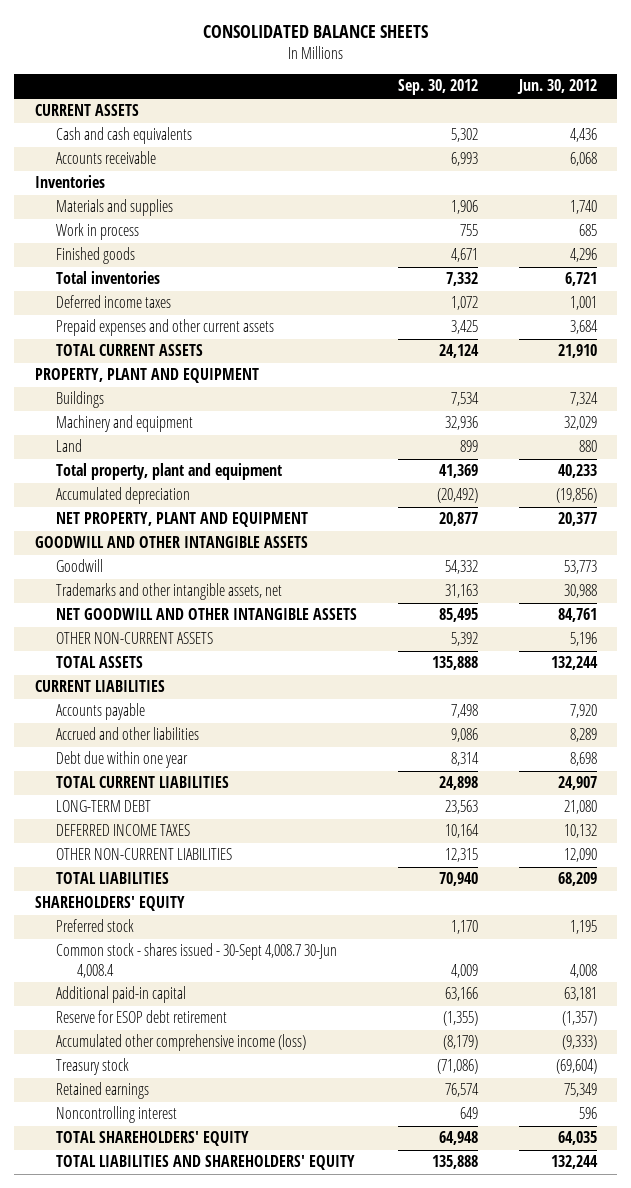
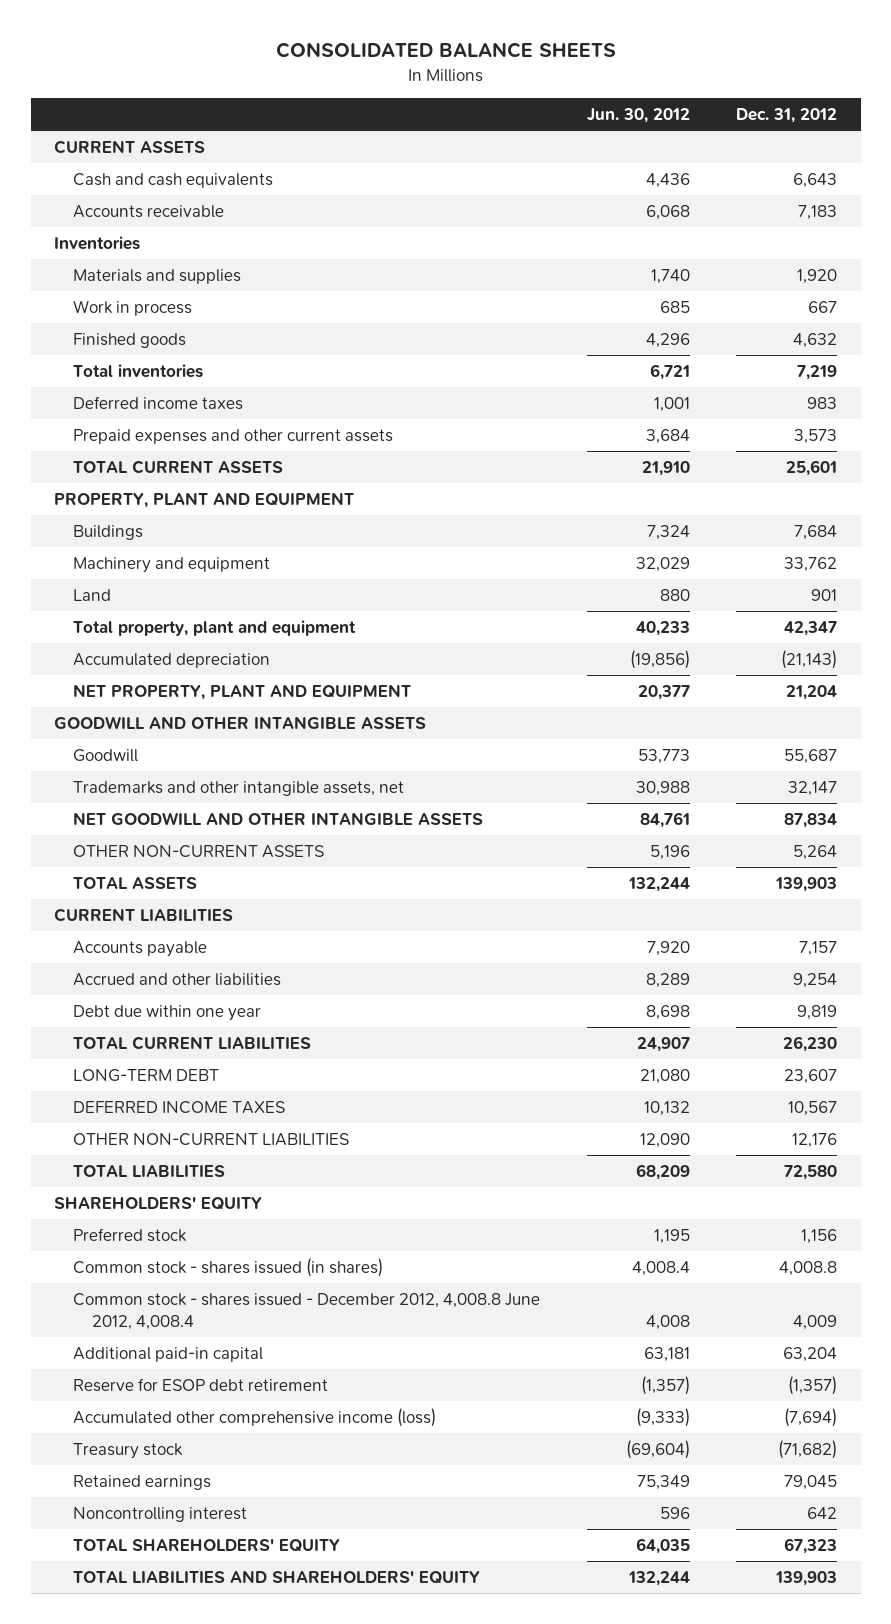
[397,79,478,96] Sep. 30, 2012 -> none
none -> [736,107,838,123] Dec. 31, 2012
none -> [72,1258,383,1278] Common stock - shares issued (in shares)
[55,943,337,978] Common stock - shares issued - 30-Sept 4,008.7 30-Jun 4,008.4 -> [72,1293,540,1330] Common stock - shares issued - December 2012, 4,008.8 June 2012, 4,008.4

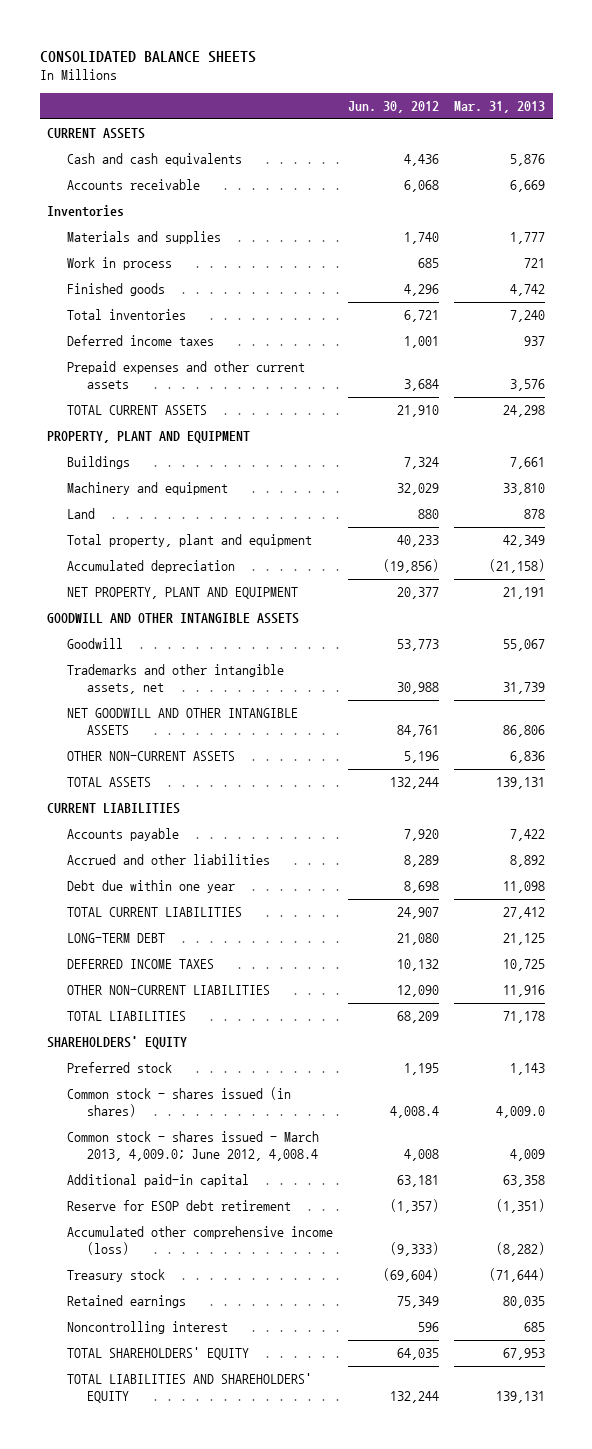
[736,107,838,123] Dec. 31, 2012 -> none
none -> [454,100,546,113] Mar. 31, 2013
[72,1293,540,1330] Common stock - shares issued - December 2012, 4,008.8 June 2012, 4,008.4 -> [67,1131,320,1161] Common stock - shares issued - March 2013, 4,009.0; June 2012, 4,008.4

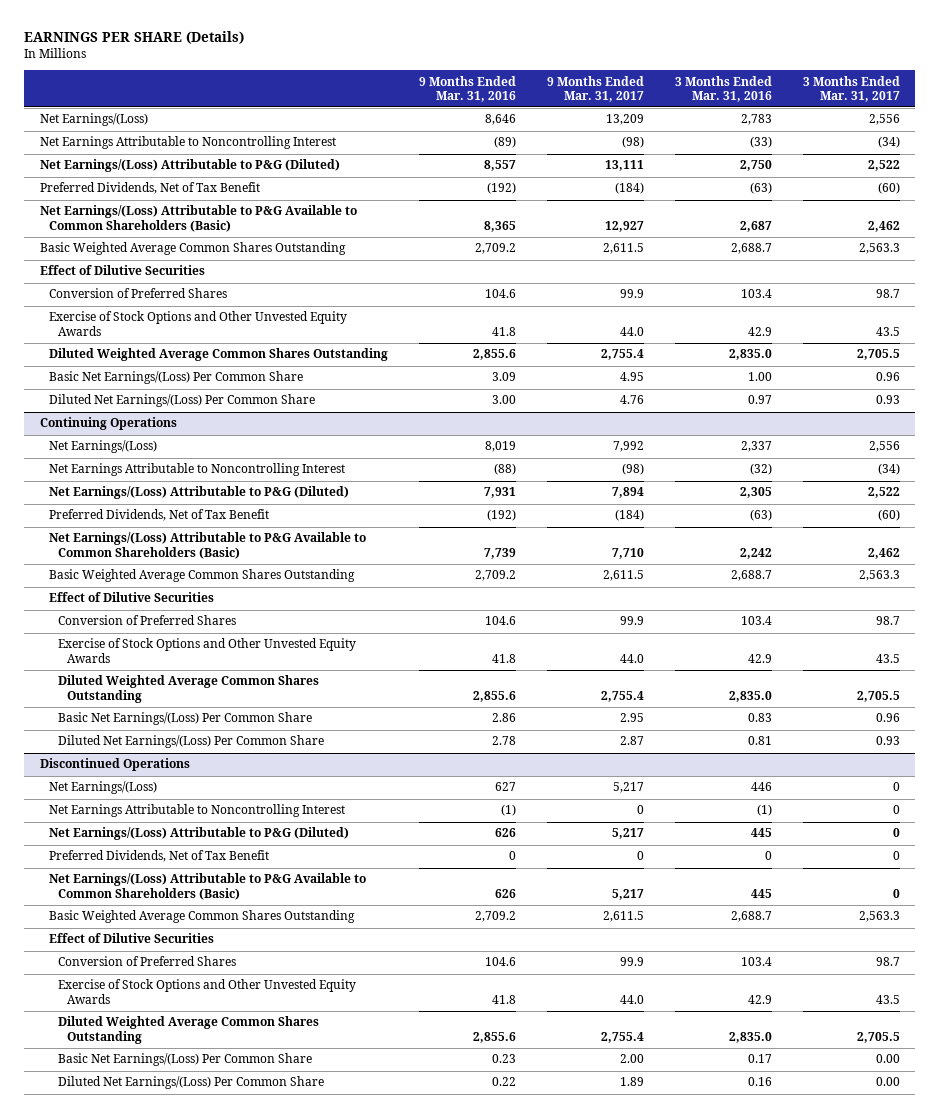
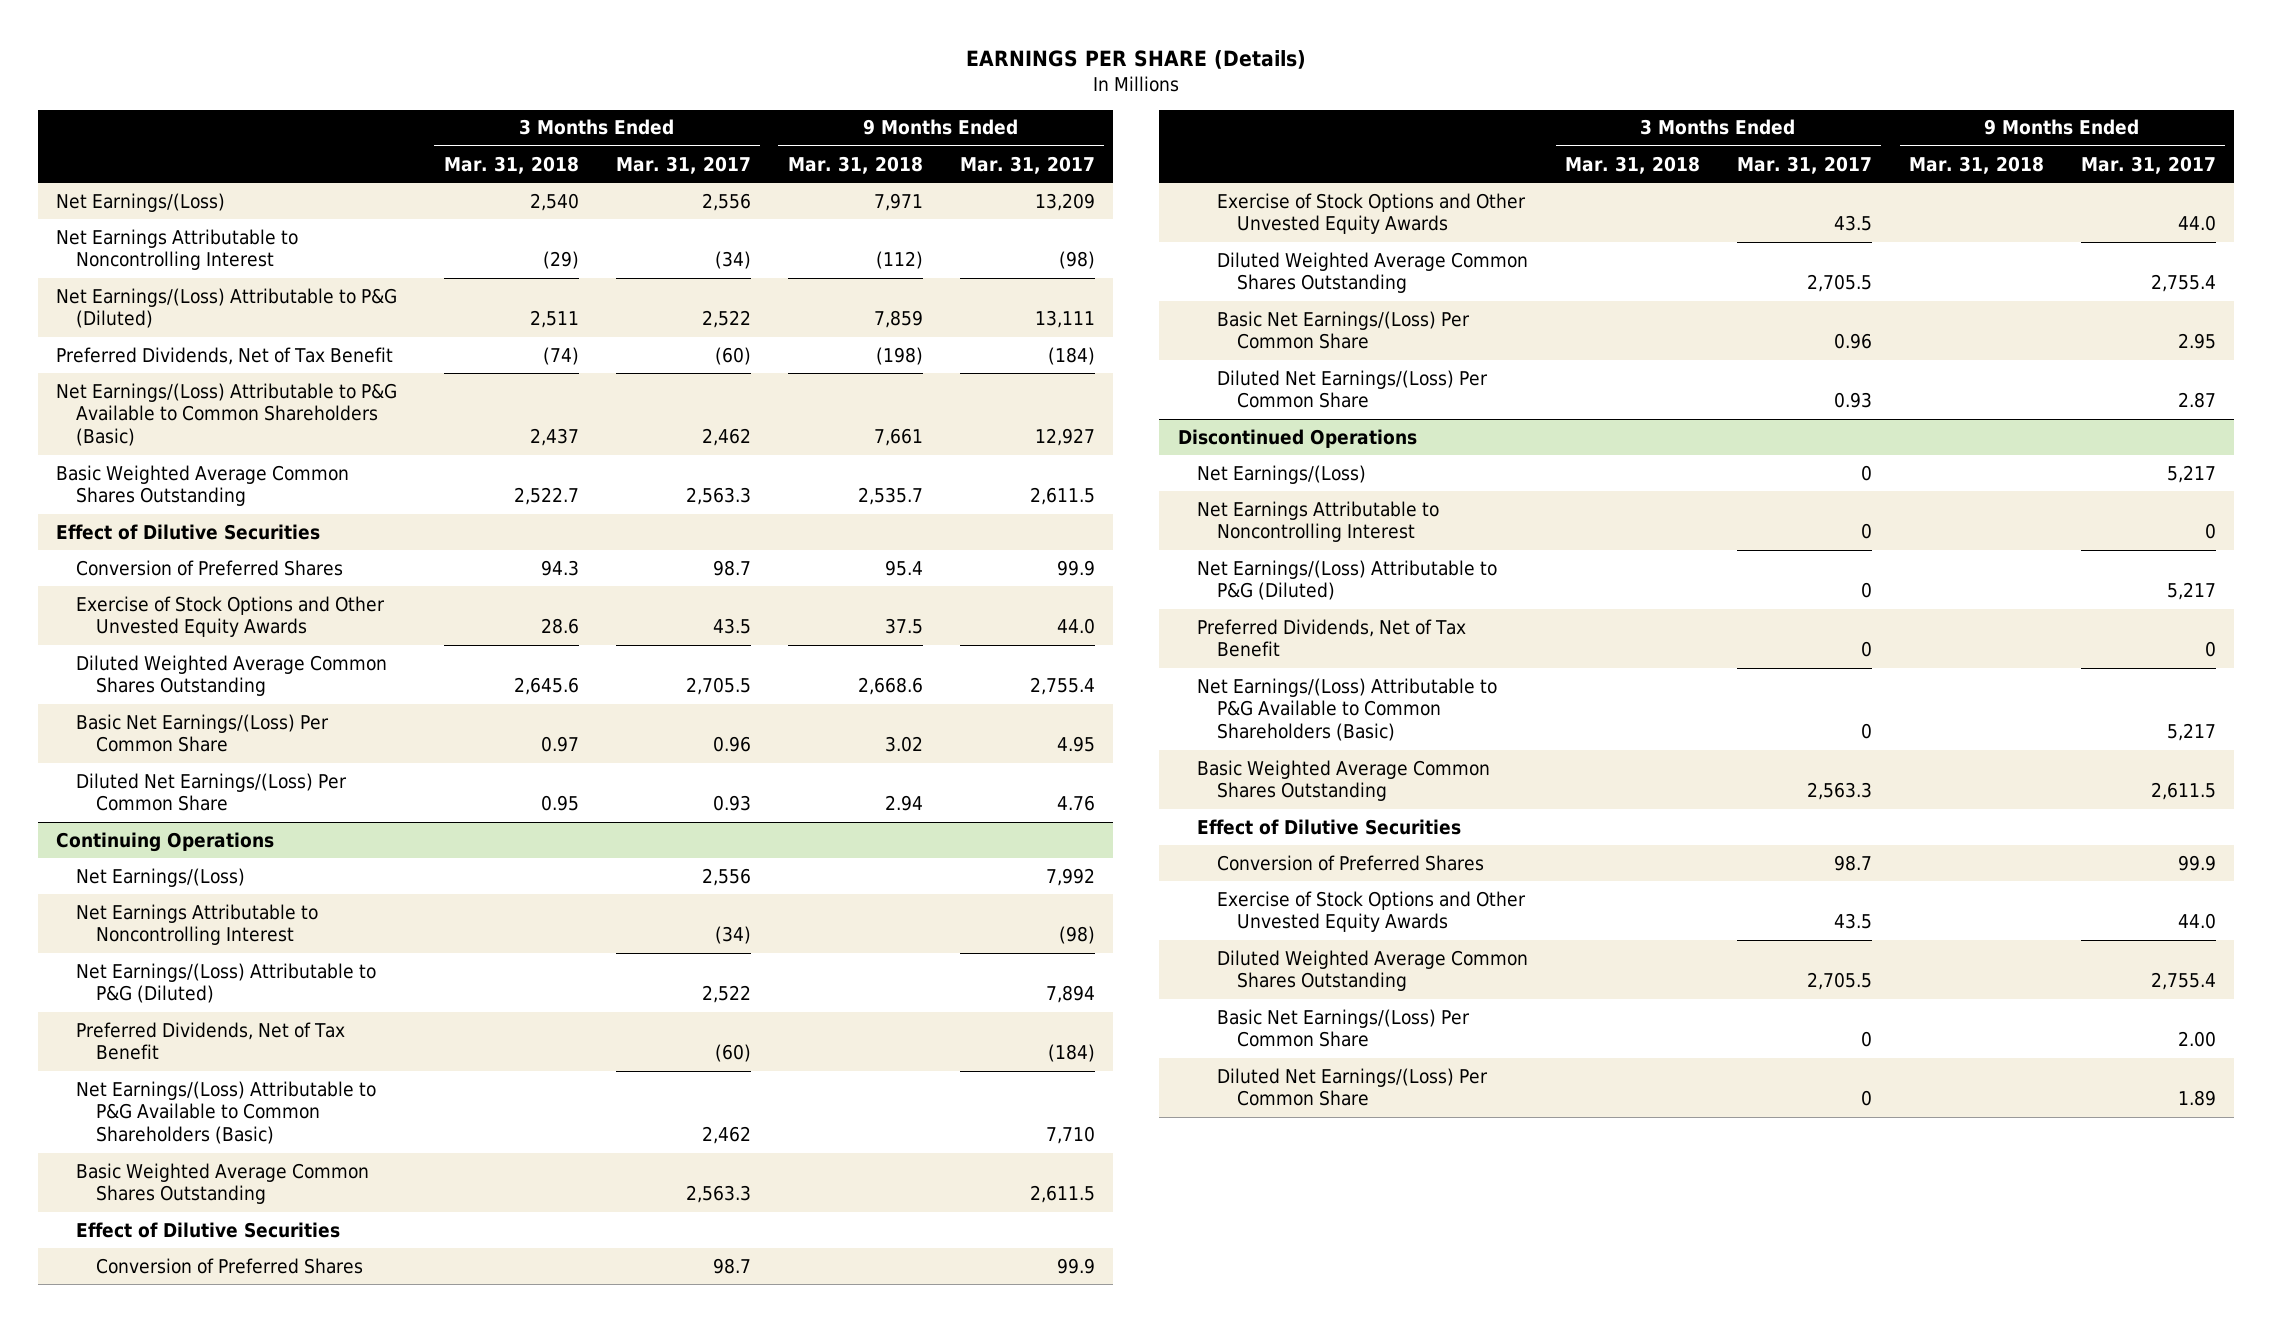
[418,75,516,102] 9 Months Ended Mar. 31, 2016 -> none
[674,75,772,102] 3 Months Ended Mar. 31, 2016 -> none
none -> [443,155,579,174] Mar. 31, 2018
none -> [787,155,923,174] Mar. 31, 2018
[875,1054,900,1064] 0.00 -> [1860,1031,1872,1048] 0
[875,1077,900,1087] 0.00 -> [1860,1090,1872,1107] 0

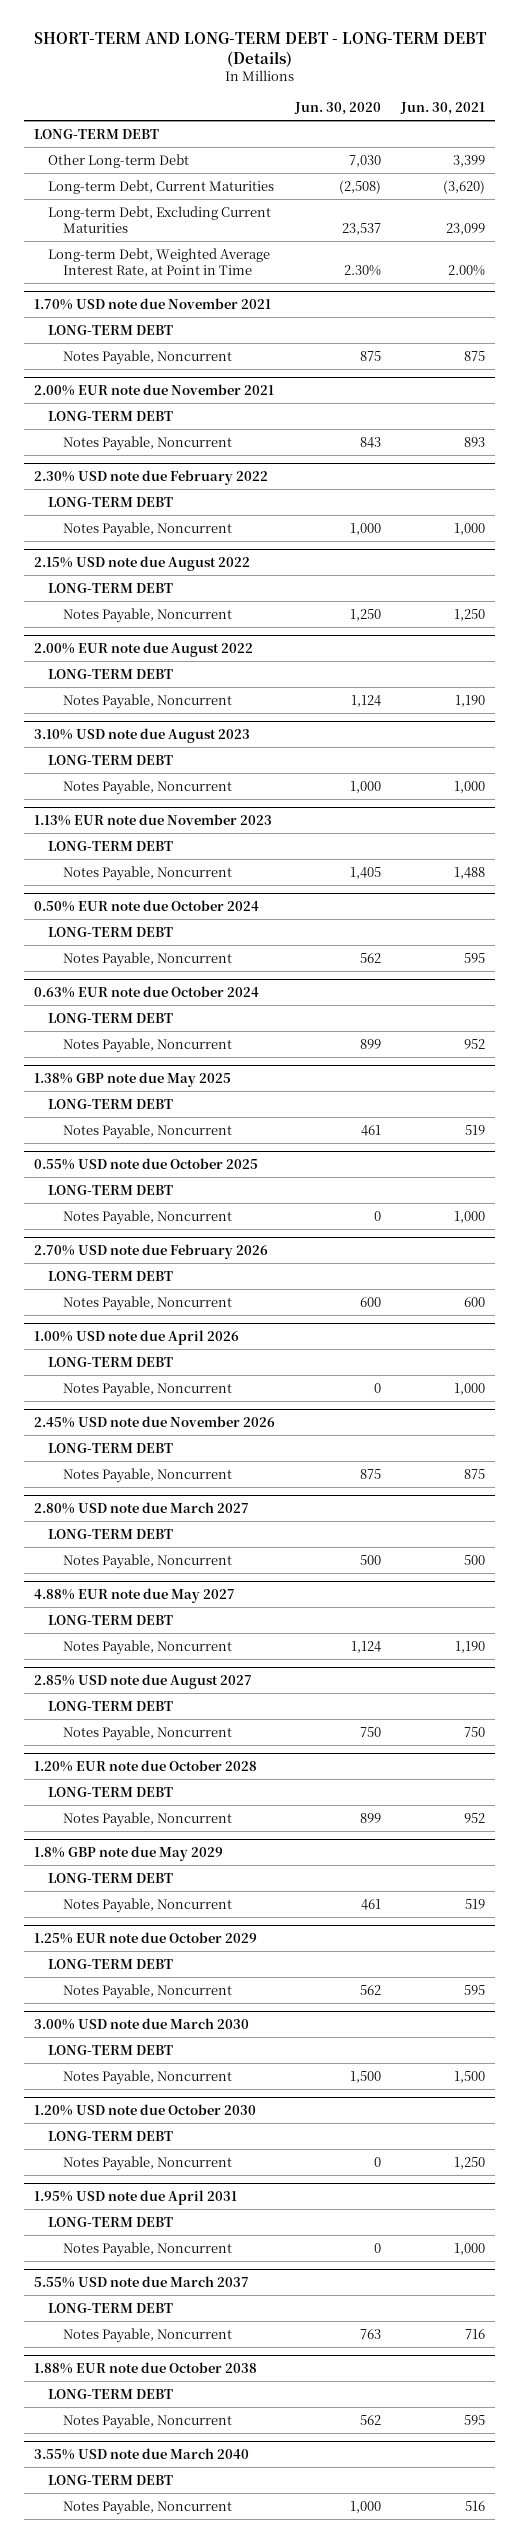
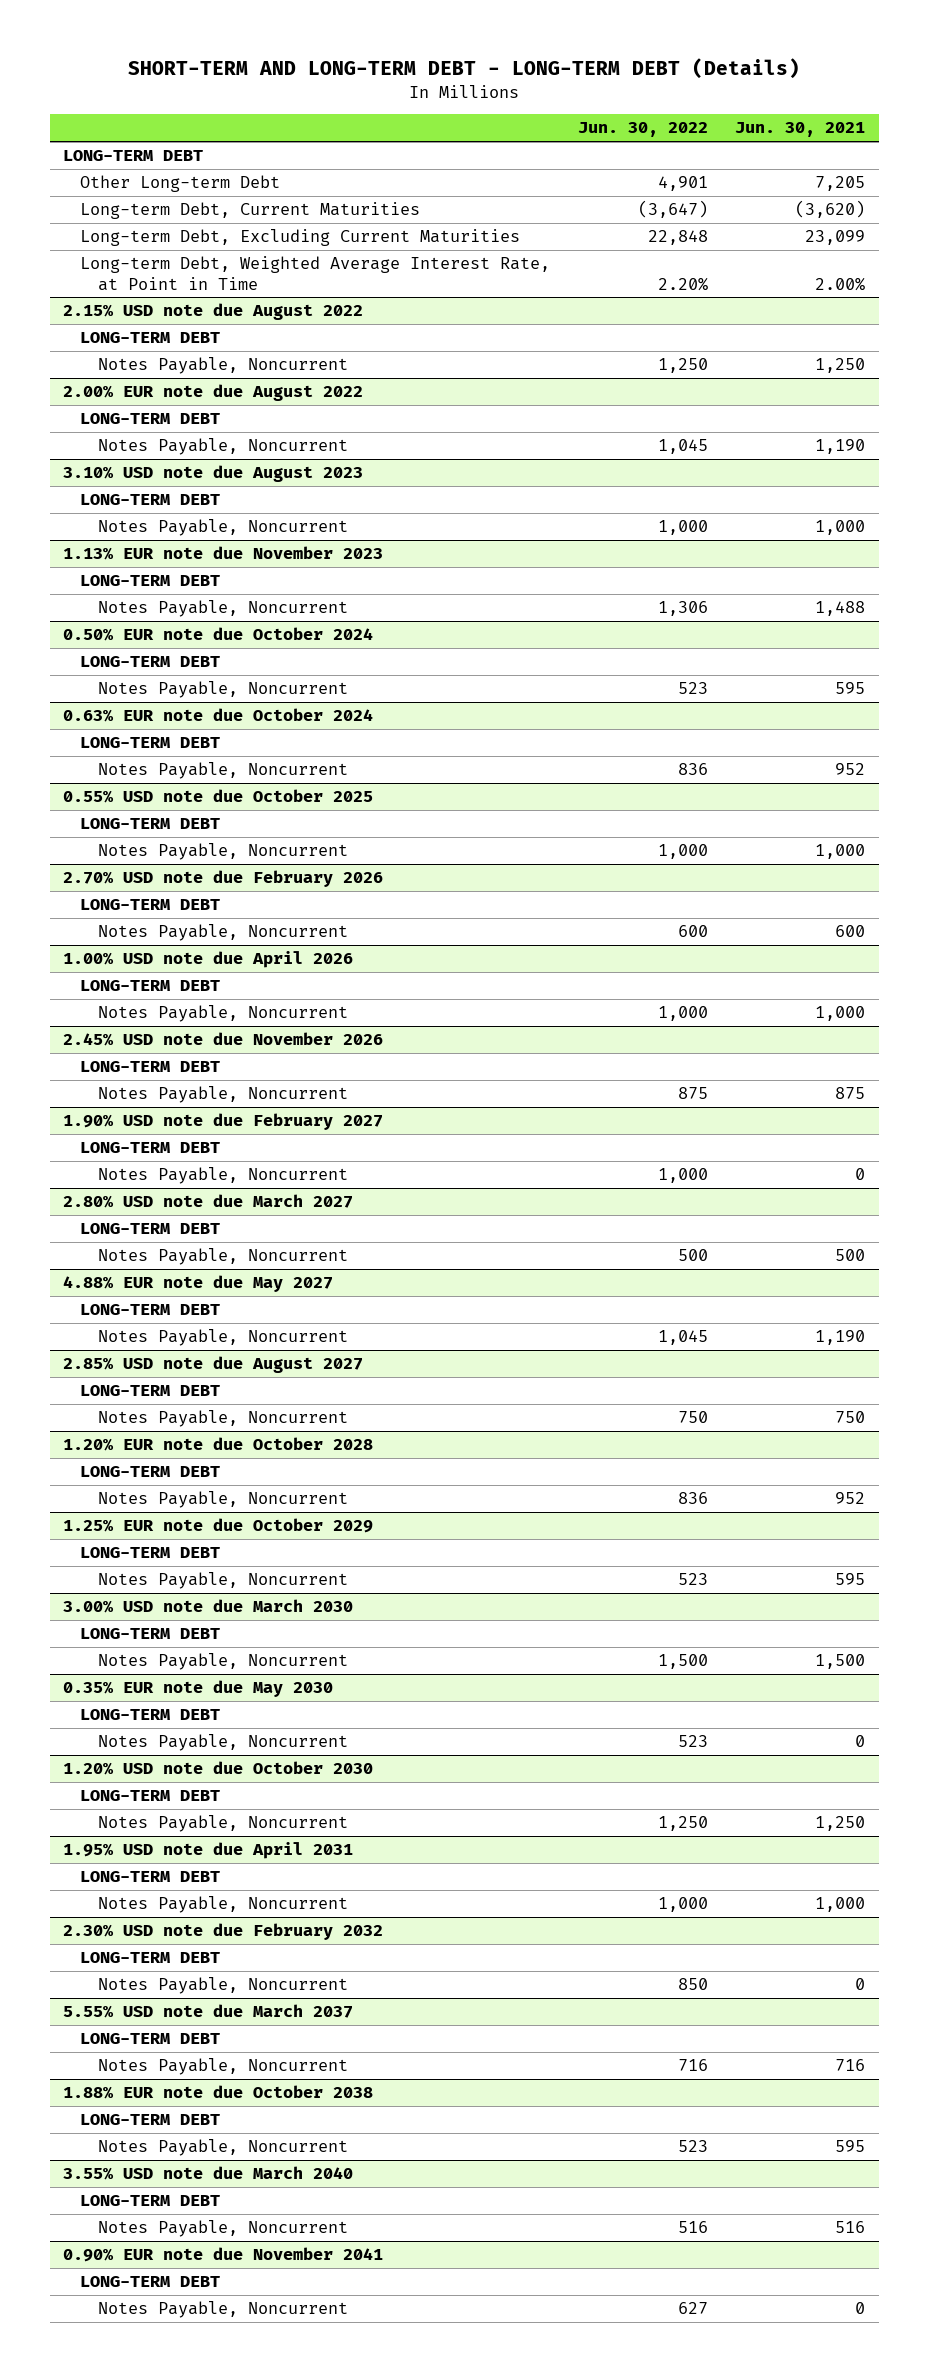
[294,101,382,115] Jun. 30, 2020 -> none
none -> [577,122,708,138] Jun. 30, 2022
[453,154,486,167] 3,399 -> [815,176,866,192] 7,205
[33,297,271,310] 1.70% USD note due November 2021 -> none
[48,324,174,335] LONG-TERM DEBT -> none
[62,349,232,365] Notes Payable, Noncurrent -> none
[33,383,274,396] 2.00% EUR note due November 2021 -> none
[48,410,174,421] LONG-TERM DEBT -> none
[62,435,232,451] Notes Payable, Noncurrent -> none
[33,469,268,485] 2.30% USD note due February 2022 -> none
[48,496,174,507] LONG-TERM DEBT -> none
[62,521,232,537] Notes Payable, Noncurrent -> none
[33,1071,231,1087] 1.38% GBP note due May 2025 -> none
[48,1098,174,1109] LONG-TERM DEBT -> none
[62,1123,232,1139] Notes Payable, Noncurrent -> none
none -> [63,1113,384,1131] 1.90% USD note due February 2027
none -> [80,1142,221,1154] LONG-TERM DEBT
none -> [97,1167,348,1185] Notes Payable, Noncurrent
[33,1845,223,1861] 1.8% GBP note due May 2029 -> none
[48,1872,174,1883] LONG-TERM DEBT -> none
[62,1897,232,1913] Notes Payable, Noncurrent -> none
none -> [63,1680,334,1698] 0.35% EUR note due May 2030
none -> [80,1709,221,1721] LONG-TERM DEBT
none -> [97,1734,348,1752] Notes Payable, Noncurrent
none -> [63,1923,384,1941] 2.30% USD note due February 2032
none -> [80,1952,221,1964] LONG-TERM DEBT
none -> [97,1977,348,1995] Notes Payable, Noncurrent
none -> [63,2247,384,2263] 0.90% EUR note due November 2041
none -> [80,2276,221,2288] LONG-TERM DEBT
none -> [97,2301,348,2319] Notes Payable, Noncurrent

